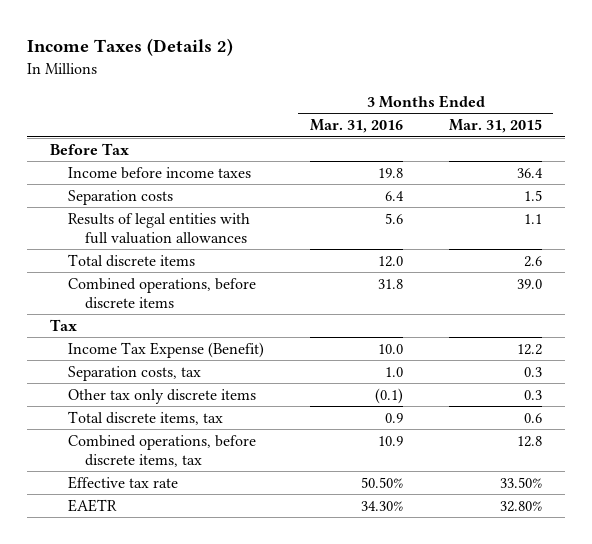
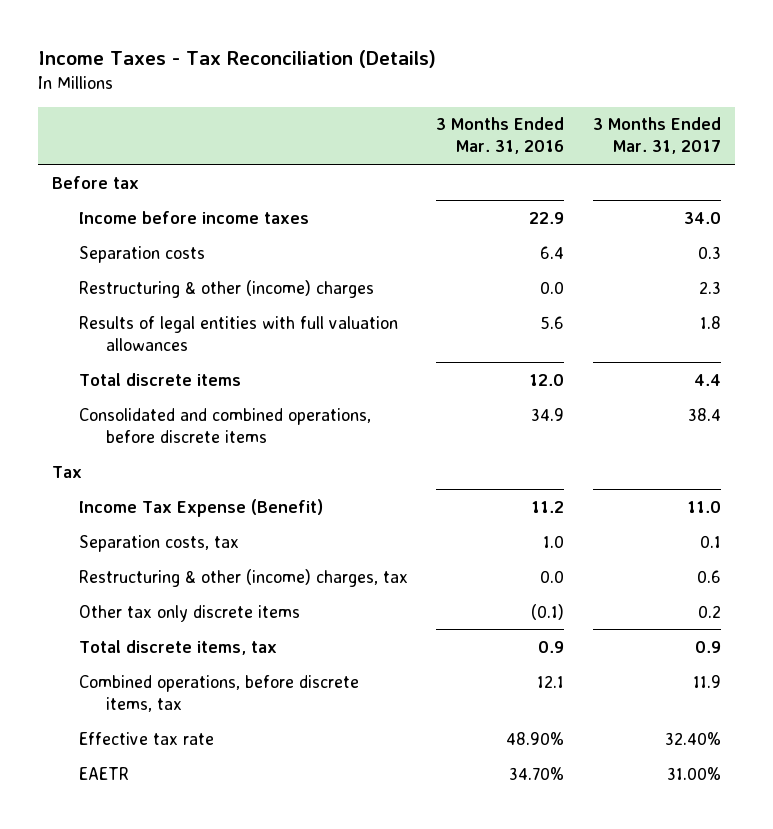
[27,38,234,57] Income Taxes (Details 2) -> [37,50,436,69] Income Taxes - Tax Reconciliation (Details)
[448,119,542,134] Mar. 31, 2015 -> none
none -> [592,117,721,155] 3 Months Ended Mar. 31, 2017
[50,142,130,155] Before Tax -> [51,175,139,189] Before tax
[377,167,403,178] 19.8 -> [529,211,565,224] 22.9
none -> [79,279,375,298] Restructuring & other (income) charges
[67,277,256,309] Combined operations, before discrete items -> [79,407,372,443] Consolidated and combined operations, before discrete items
[377,278,403,289] 31.8 -> [531,407,565,421] 34.9
[377,343,403,354] 10.0 -> [531,500,565,513] 11.2
none -> [79,568,409,587] Restructuring & other (income) charges, tax
[377,435,403,446] 10.9 -> [537,674,565,688] 12.1
[360,476,403,488] 50.50% -> [506,731,565,745] 48.90%
[360,500,403,511] 34.30% -> [509,766,565,780] 34.70%

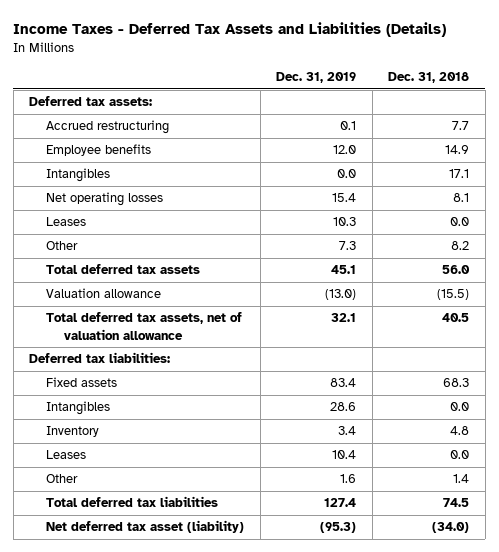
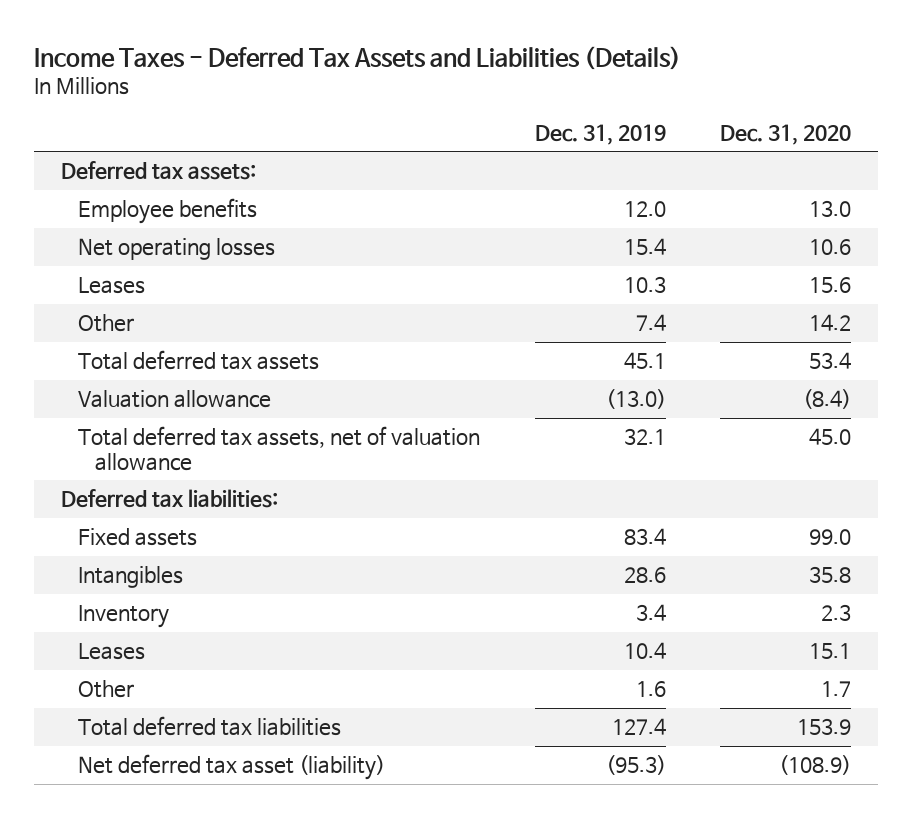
[388,72,470,84] Dec. 31, 2018 -> none
none -> [719,123,851,145] Dec. 31, 2020
[46,120,170,135] Accrued restructuring -> none
[46,168,111,183] Intangibles -> none
[339,241,357,251] 7.3 -> [635,314,666,332] 7.4

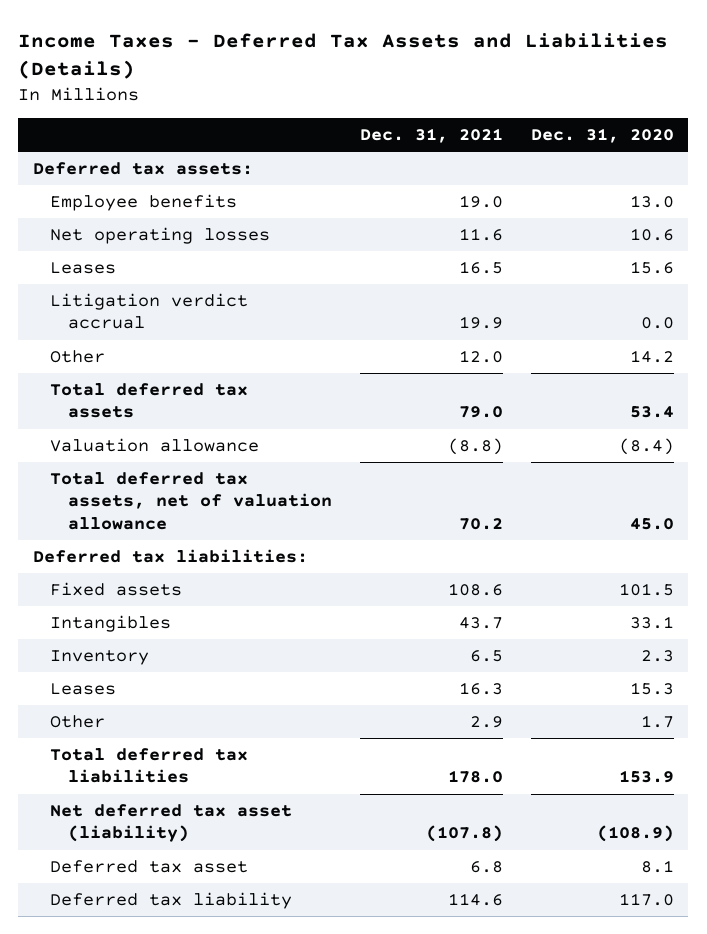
[534,123,666,145] Dec. 31, 2019 -> none
none -> [359,128,503,144] Dec. 31, 2021
none -> [50,292,249,330] Litigation verdict accrual
[808,529,851,546] 99.0 -> [619,582,675,596] 101.5
[808,566,851,584] 35.8 -> [630,615,675,629] 33.1
[808,643,851,660] 15.1 -> [630,681,675,695] 15.3
none -> [50,859,249,873] Deferred tax asset
none -> [50,891,293,909] Deferred tax liability

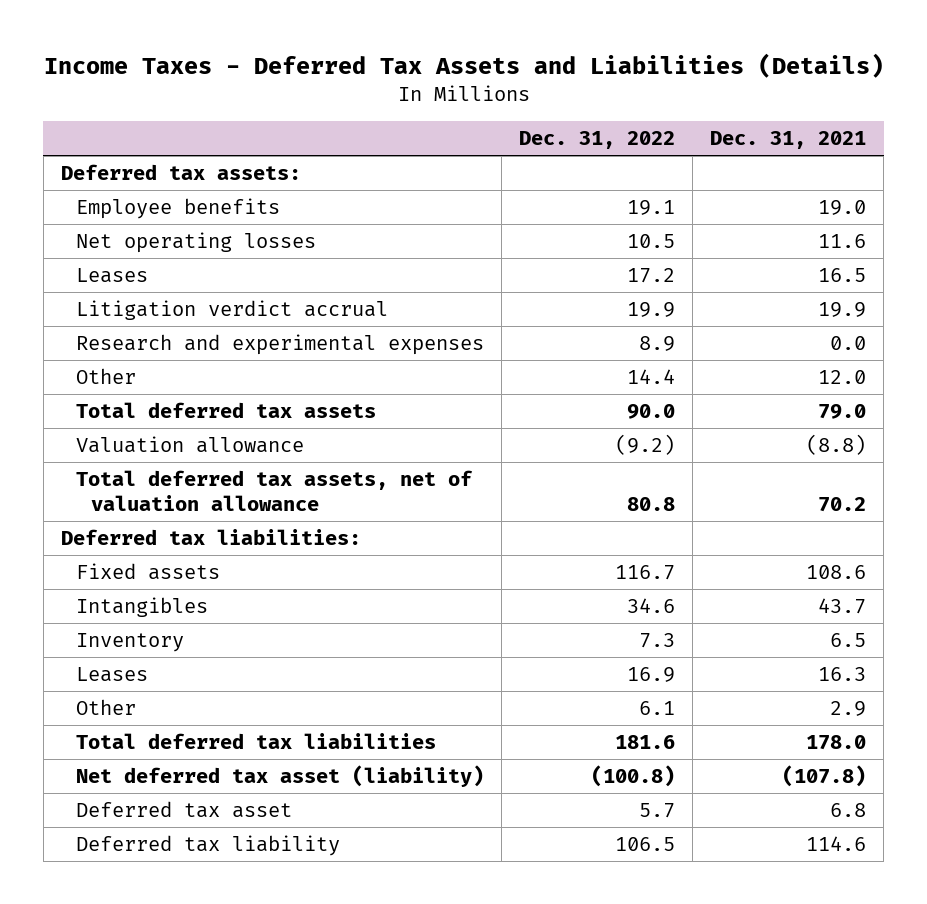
[531,128,675,144] Dec. 31, 2020 -> none
none -> [519,131,676,150] Dec. 31, 2022
none -> [76,333,485,355] Research and experimental expenses

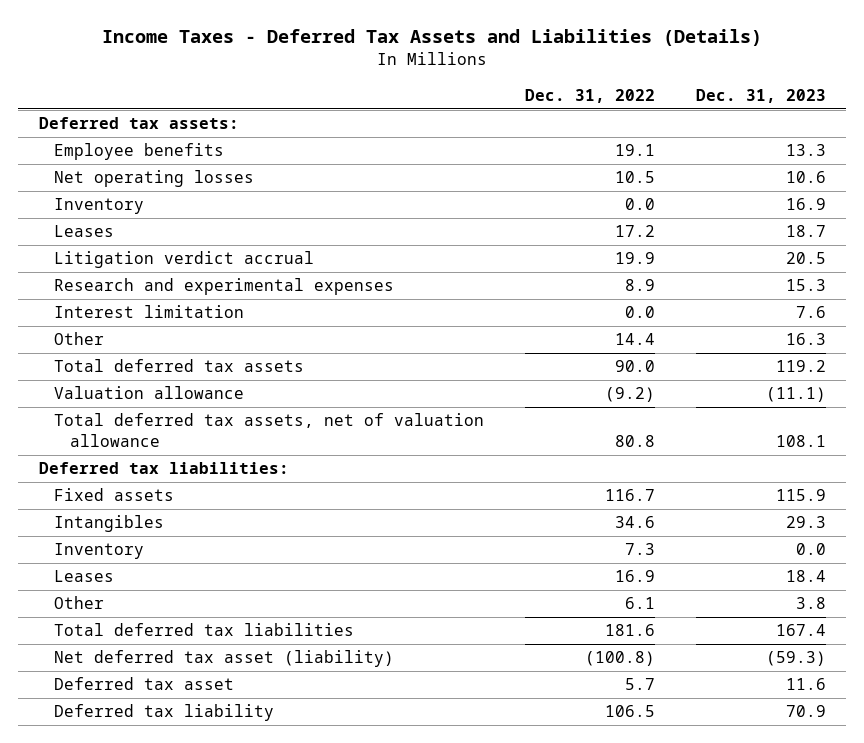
[710,131,867,150] Dec. 31, 2021 -> none
none -> [695,88,826,103] Dec. 31, 2023
none -> [54,198,145,215] Inventory
none -> [54,305,245,319] Interest limitation

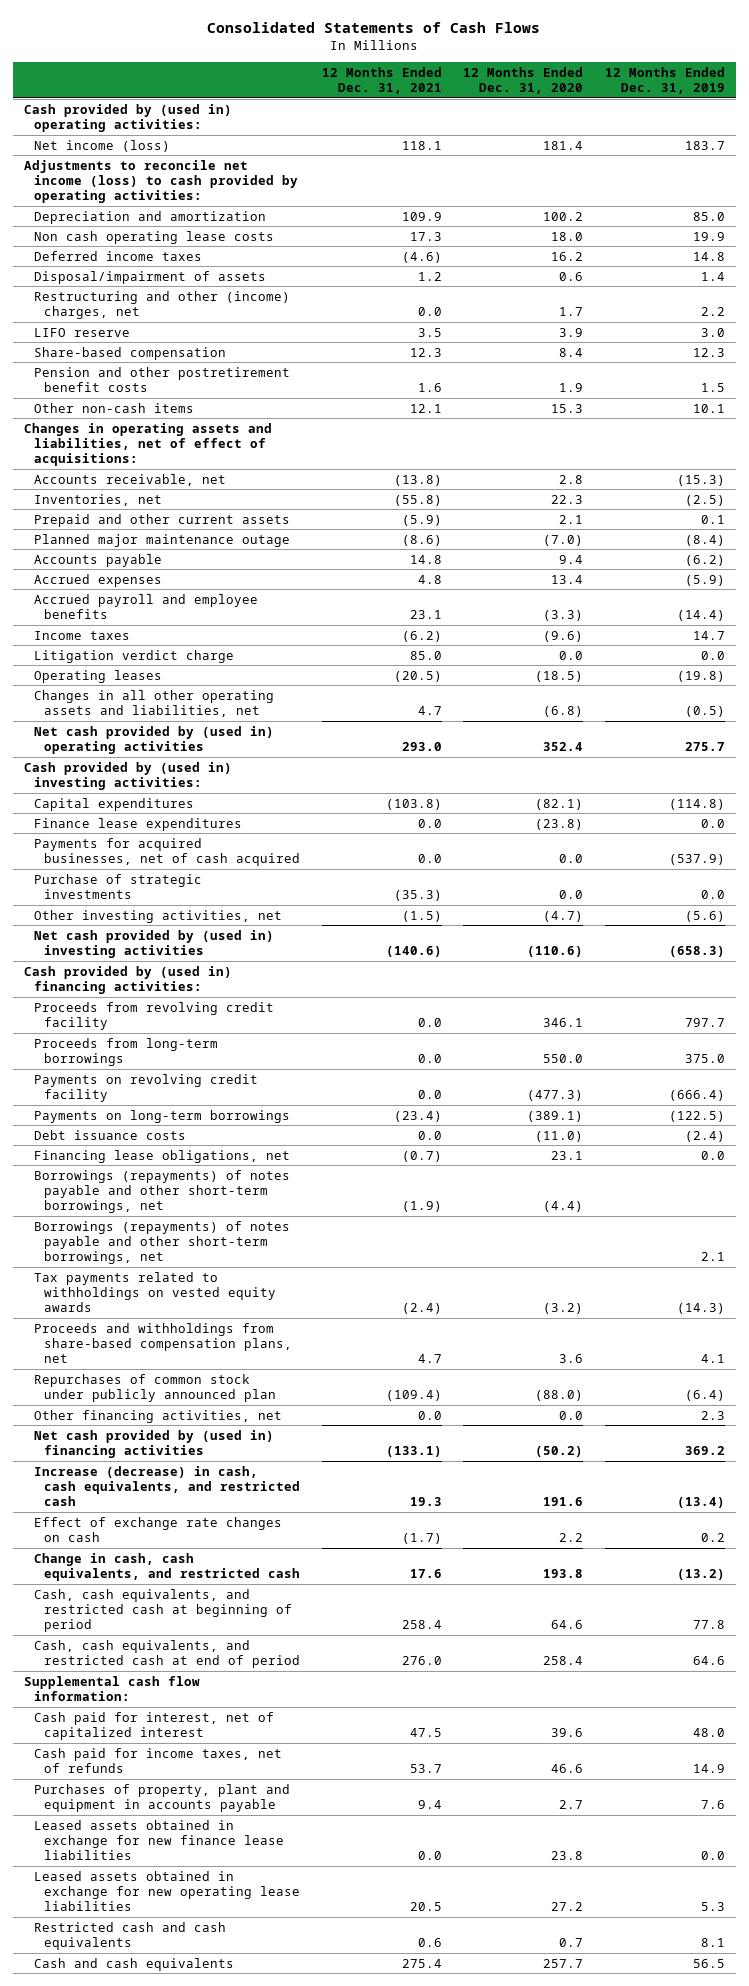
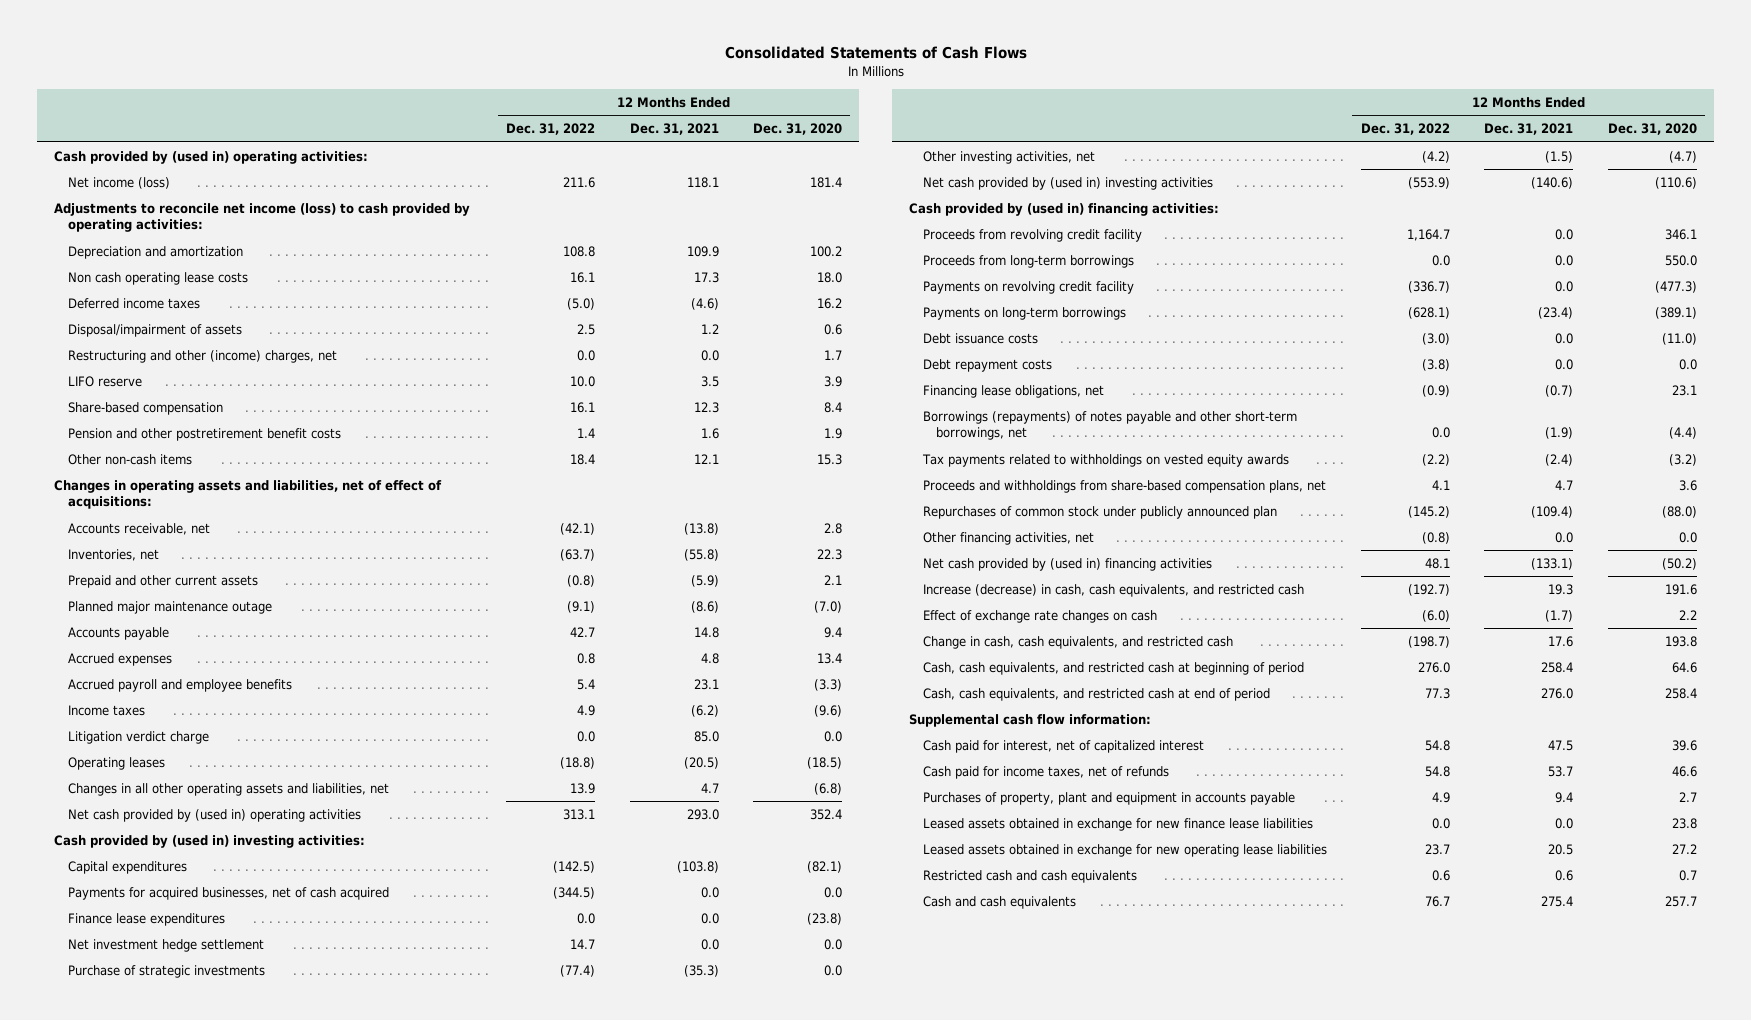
[604,66,725,95] 12 Months Ended Dec. 31, 2019 -> none
none -> [506,123,596,136] Dec. 31, 2022
[34,817,243,831] Finance lease expenditures -> [67,913,225,927] Finance lease expenditures
none -> [67,939,264,953] Net investment hedge settlement
none -> [922,359,1052,373] Debt repayment costs
[34,1220,291,1265] Borrowings (repayments) of notes payable and other short-term borrowings, net -> none

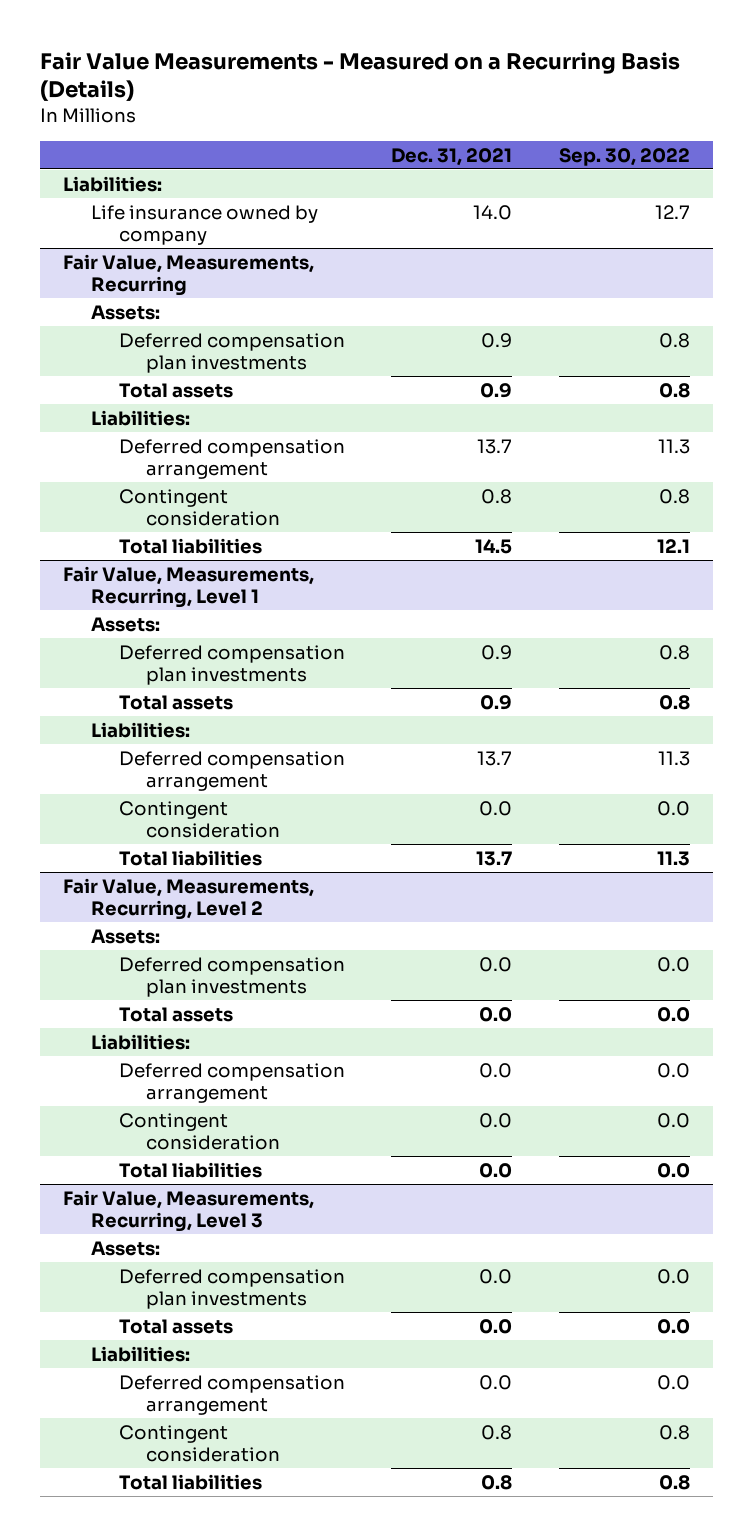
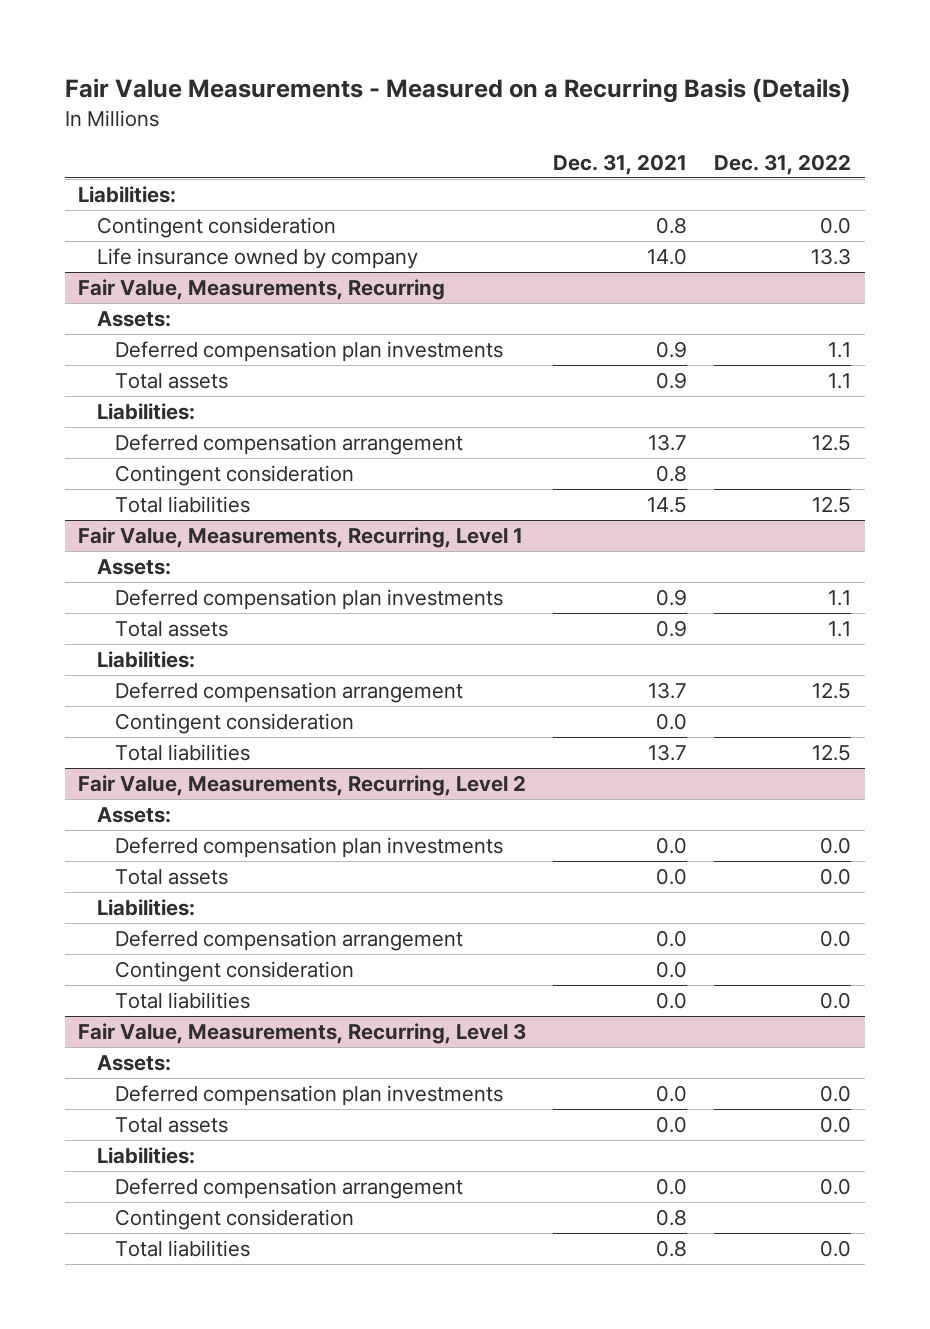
[559,147,691,166] Sep. 30, 2022 -> none
none -> [714,153,852,175] Dec. 31, 2022
none -> [96,217,336,239] Contingent consideration

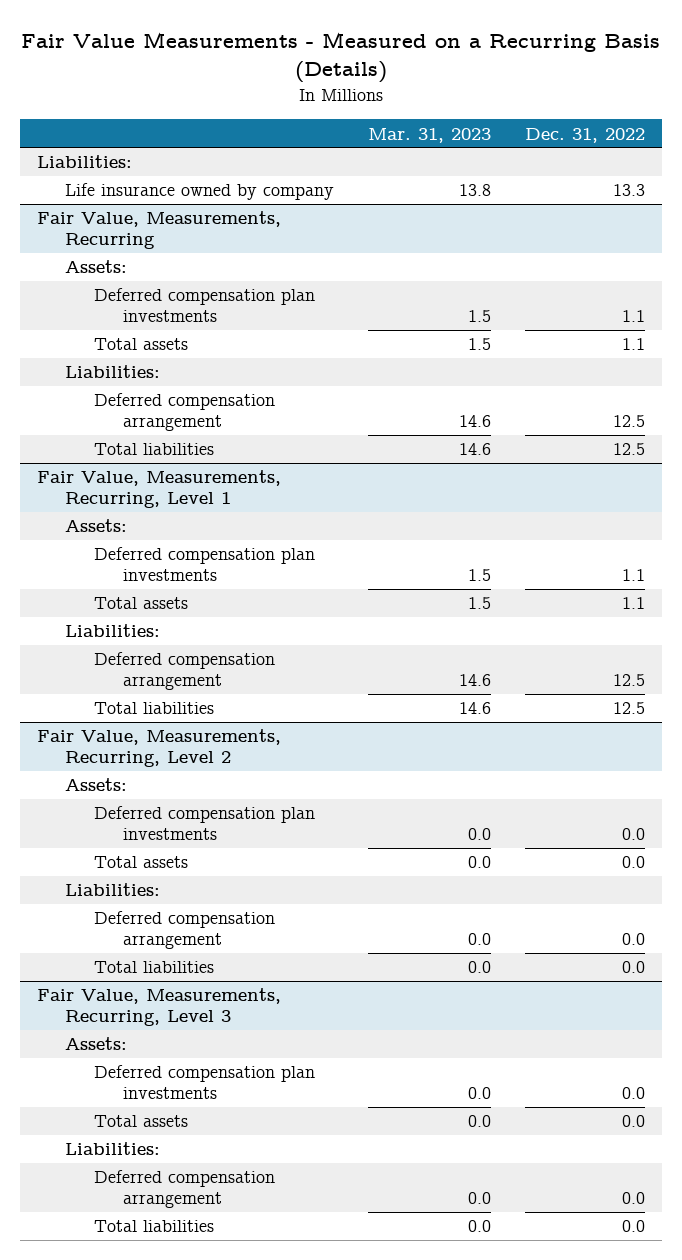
[553,153,688,175] Dec. 31, 2021 -> none
none -> [368,127,492,143] Mar. 31, 2023
[96,217,336,239] Contingent consideration -> none
[115,465,355,487] Contingent consideration -> none
[115,713,355,735] Contingent consideration -> none
[115,961,355,983] Contingent consideration -> none
[115,1209,355,1231] Contingent consideration -> none

